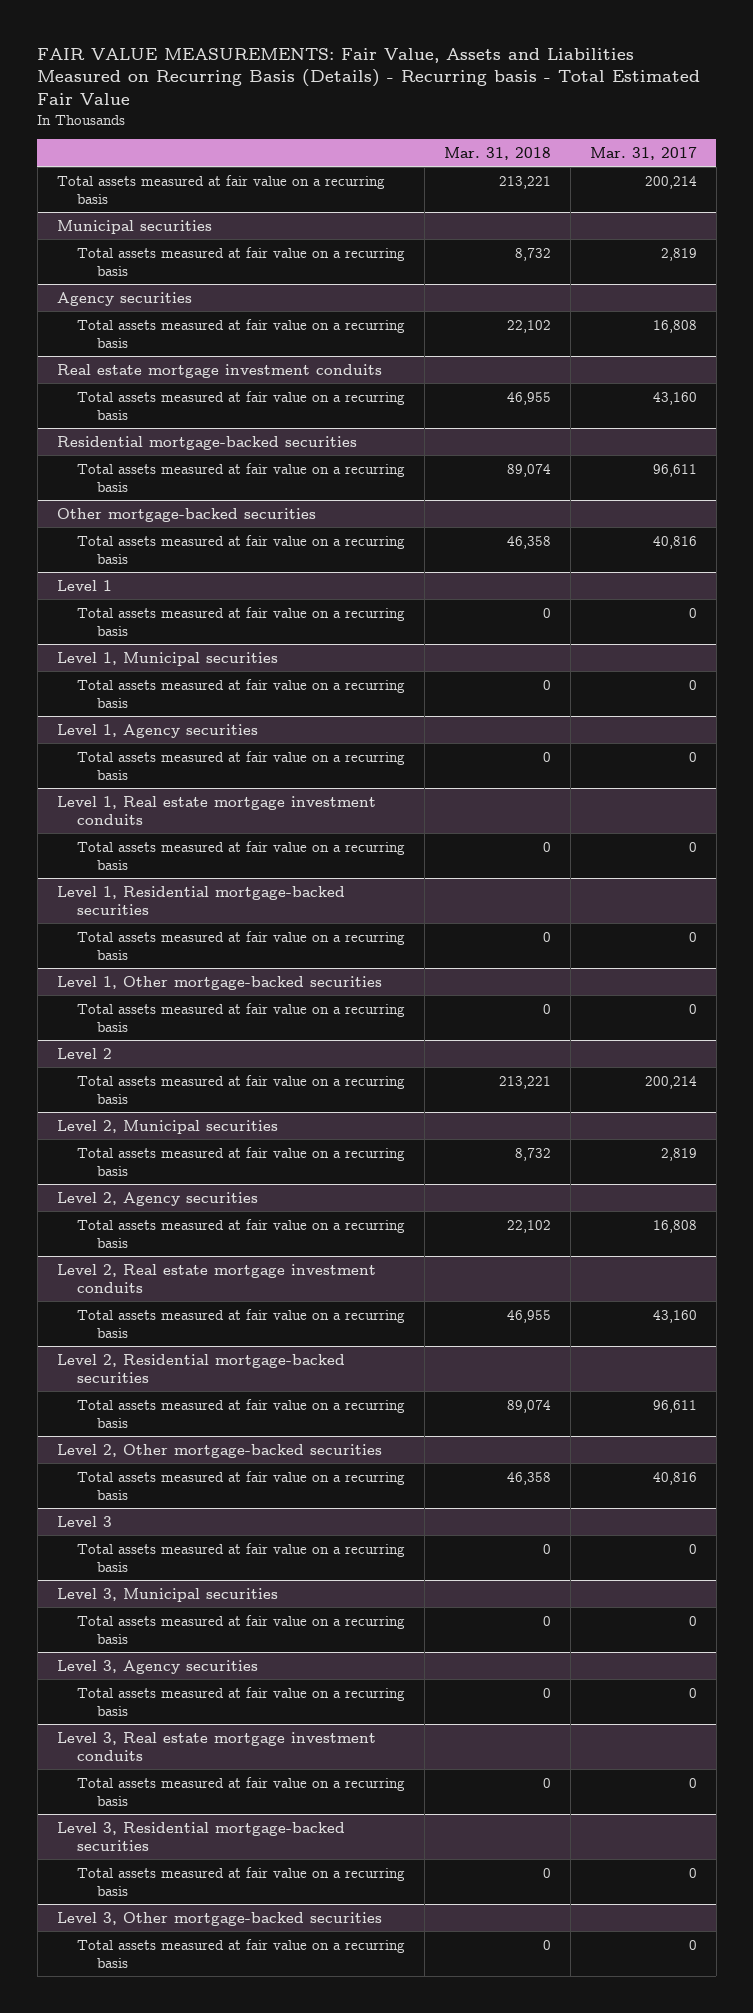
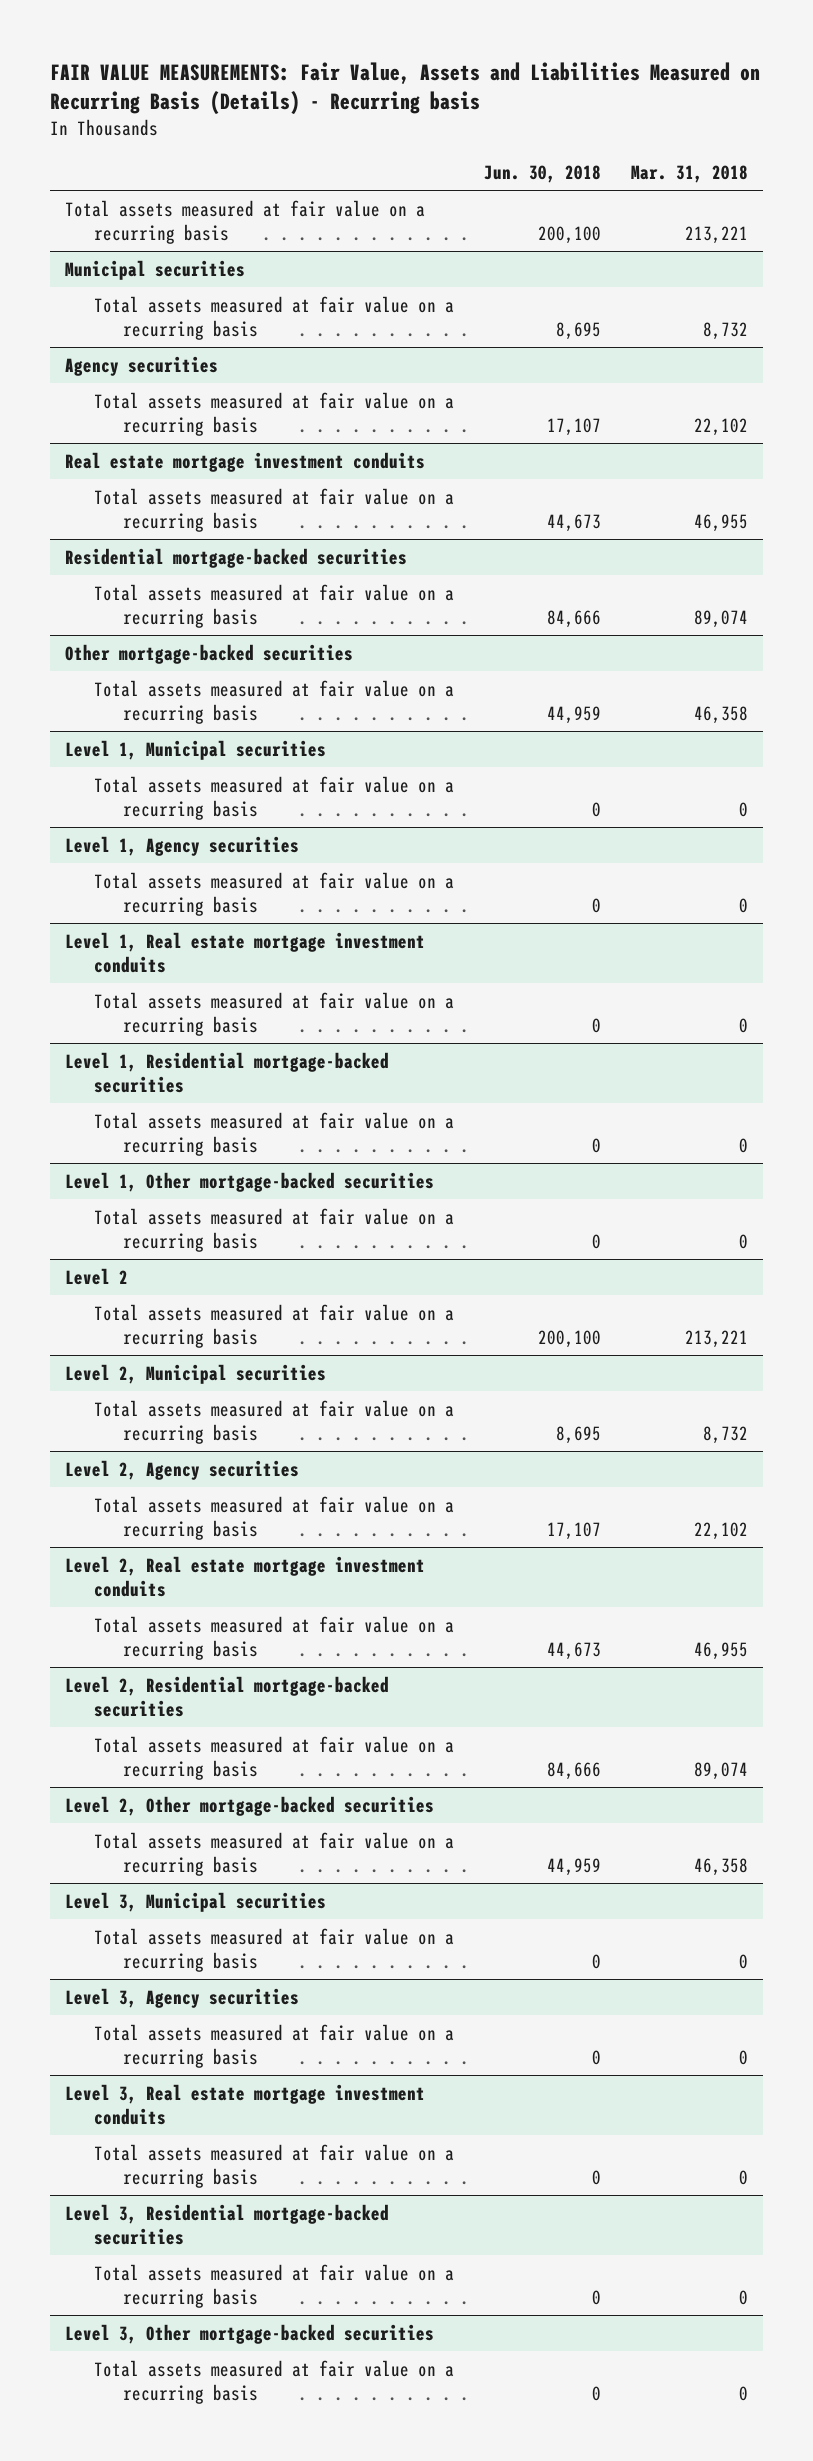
[37,47,701,105] FAIR VALUE MEASUREMENTS: Fair Value, Assets and Liabilities Measured on Recurring Basis (Details) - Recurring basis - Total Estimated Fair Value -> [49,61,760,116] FAIR VALUE MEASUREMENTS: Fair Value, Assets and Liabilities Measured on Recurring Basis (Details) - Recurring basis
[589,146,697,160] Mar. 31, 2017 -> none
none -> [483,164,601,183] Jun. 30, 2018
[56,579,112,591] Level 1 -> none
[76,606,405,636] Total assets measured at fair value on a recurring basis -> none
[56,1515,112,1527] Level 3 -> none
[76,1542,405,1572] Total assets measured at fair value on a recurring basis -> none

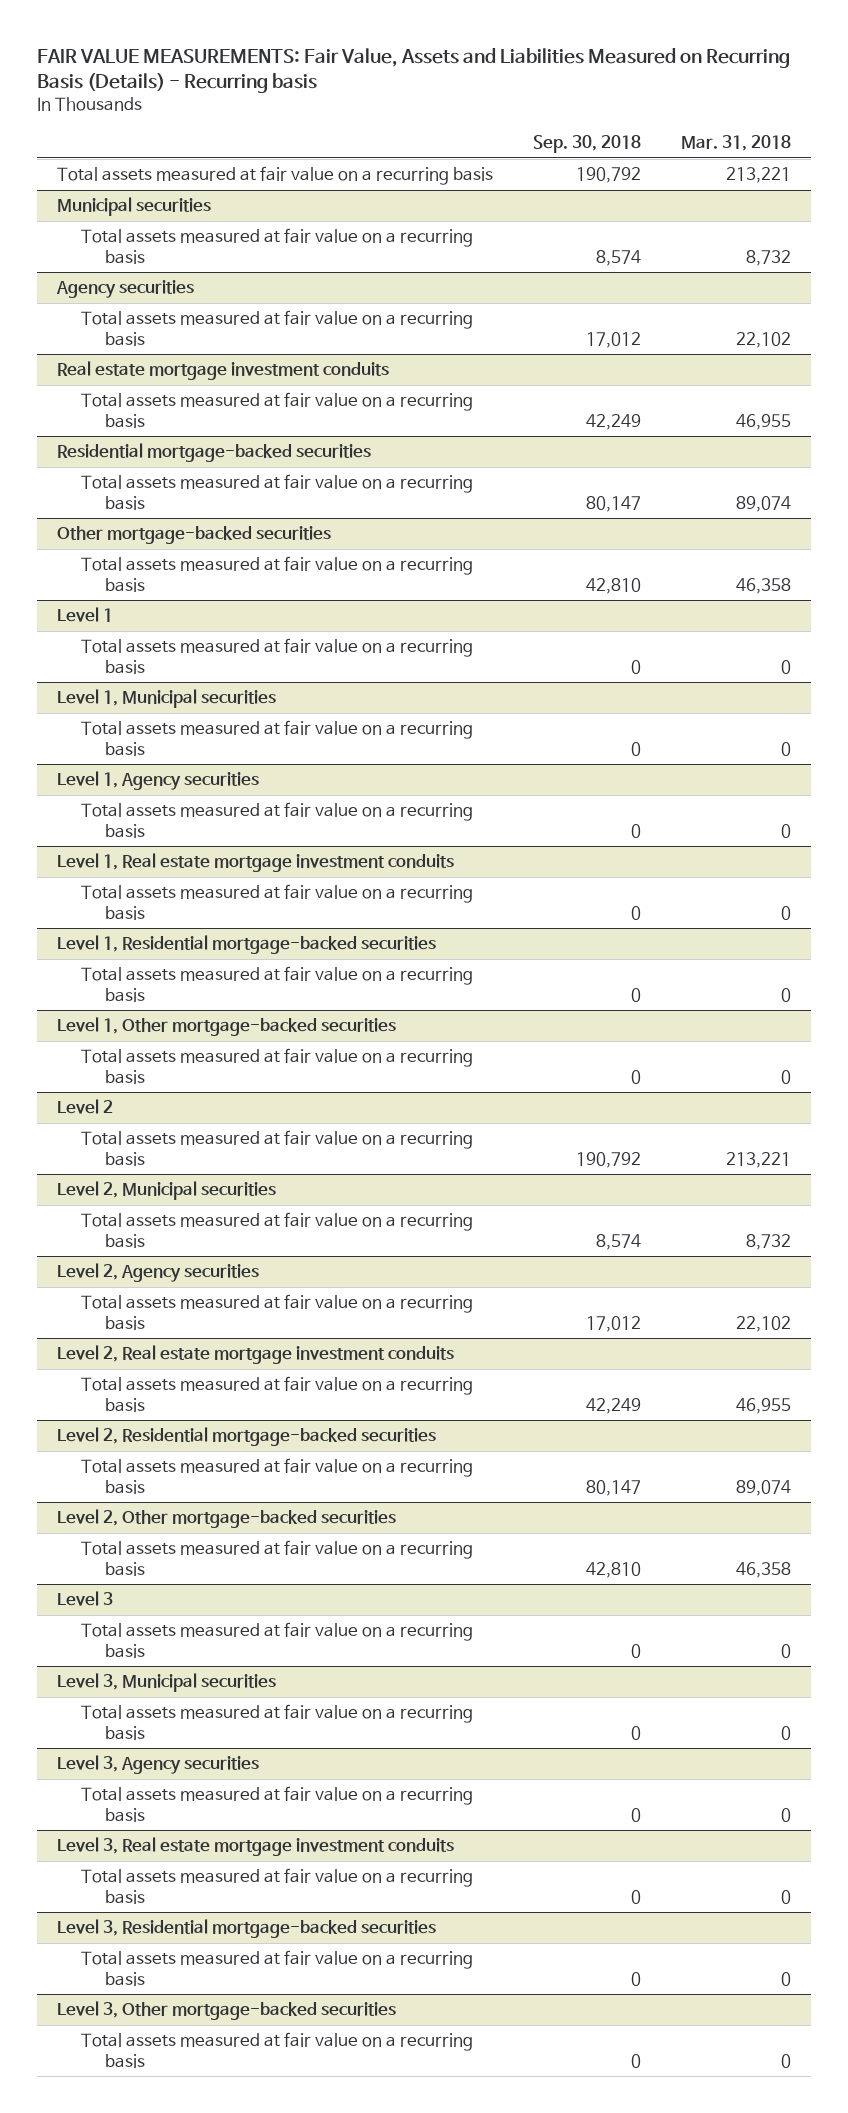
[483,164,601,183] Jun. 30, 2018 -> none
none -> [533,134,642,153] Sep. 30, 2018
none -> [57,607,114,623] Level 1
none -> [81,638,474,674] Total assets measured at fair value on a recurring basis
none -> [57,1591,114,1607] Level 3
none -> [81,1622,474,1658] Total assets measured at fair value on a recurring basis

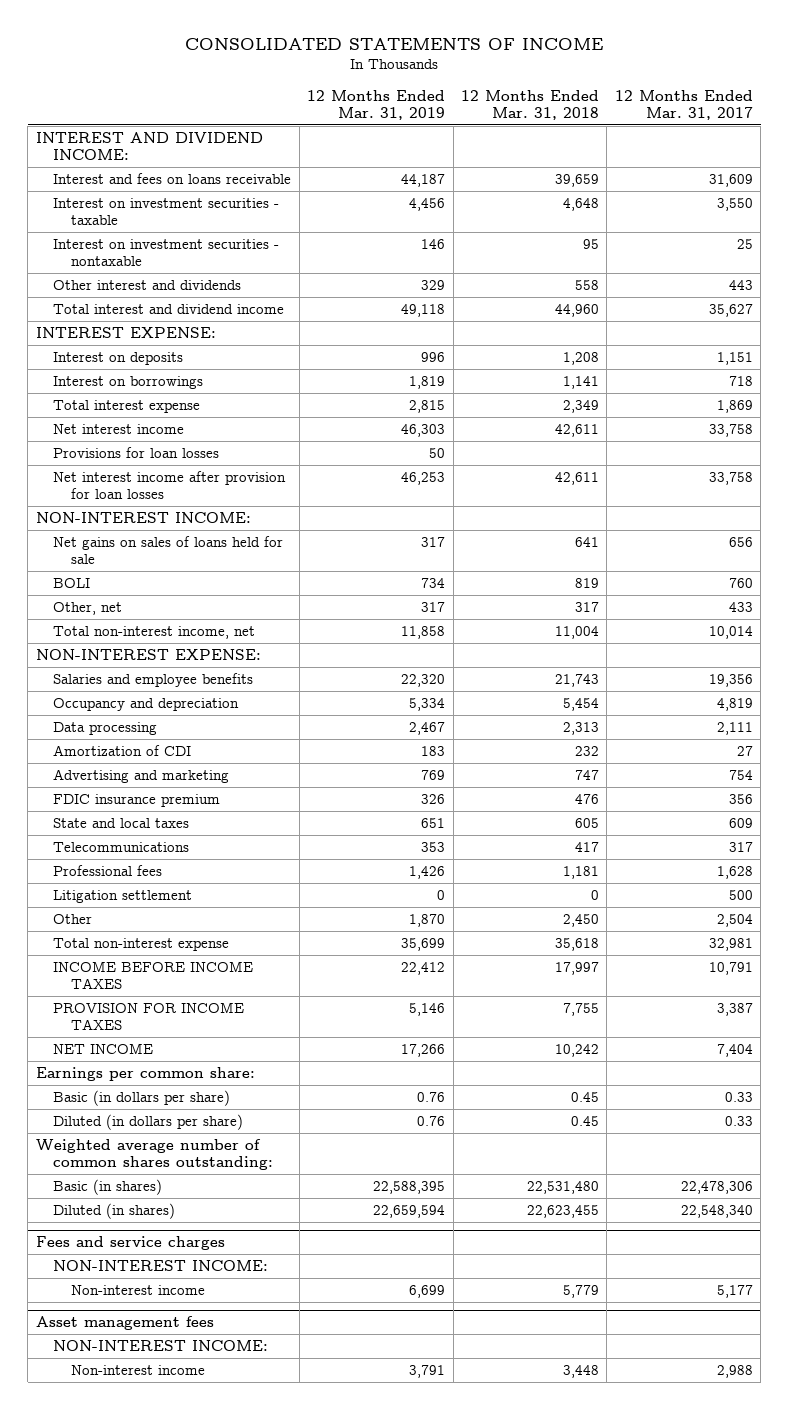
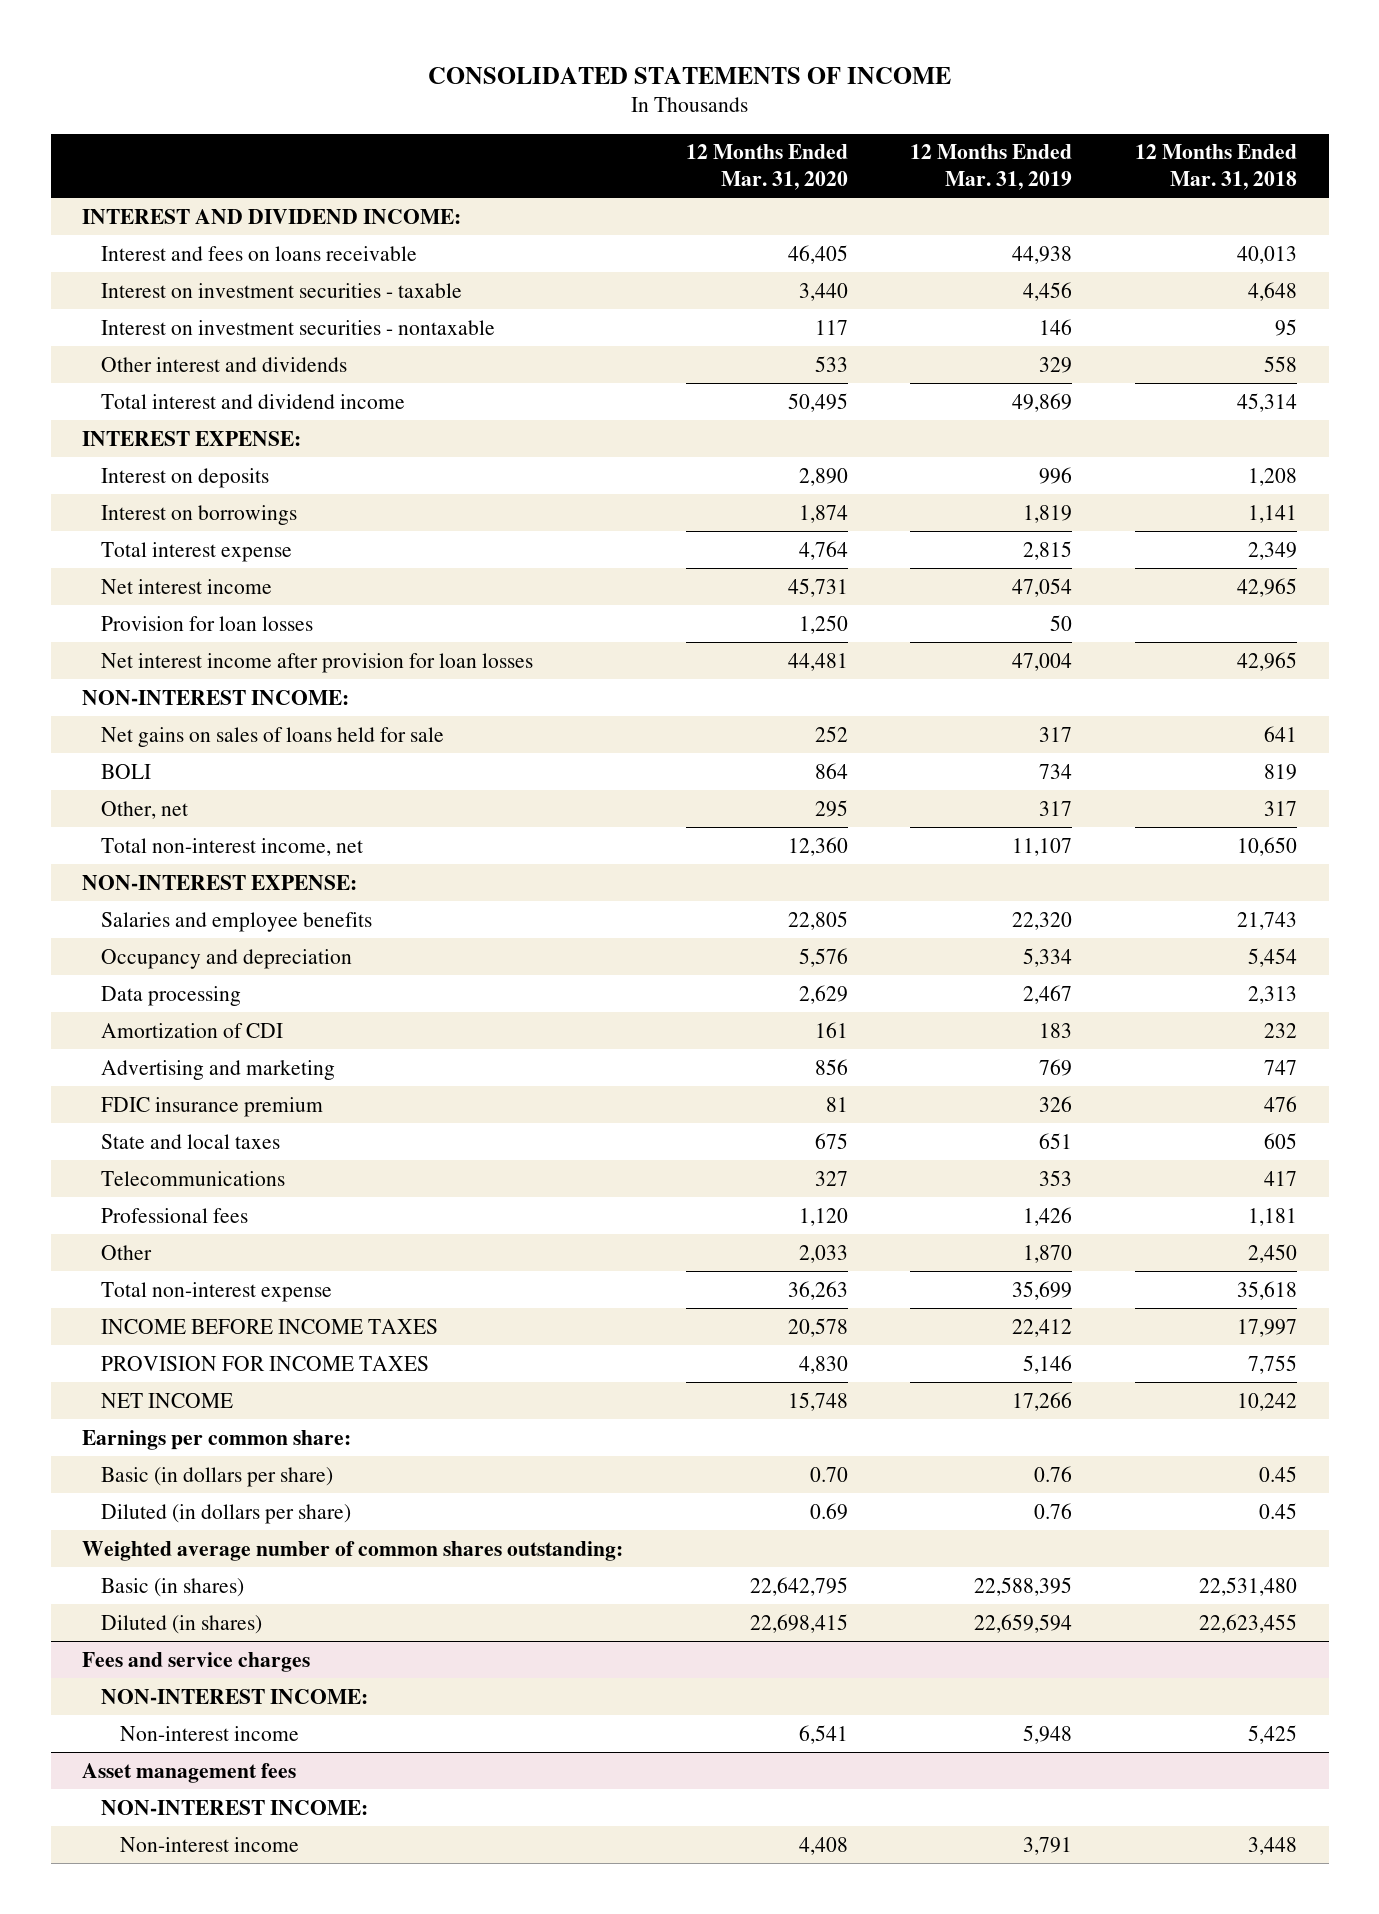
[614,89,753,120] 12 Months Ended Mar. 31, 2017 -> none
none -> [685,144,848,190] 12 Months Ended Mar. 31, 2020
[401,173,446,187] 44,187 -> [1012,245,1073,264] 44,938
[554,173,599,187] 39,659 -> [1237,245,1298,264] 40,013
[401,303,446,317] 49,118 -> [1012,392,1073,412] 49,869
[554,303,599,317] 44,960 -> [1237,392,1298,412] 45,314
[401,423,446,437] 46,303 -> [1012,577,1073,597] 47,054
[554,423,599,437] 42,611 -> [1237,577,1298,597] 42,965
[53,446,220,458] Provisions for loan losses -> [101,615,314,631] Provision for loan losses
[401,471,446,485] 46,253 -> [1012,652,1073,671] 47,004
[554,471,599,485] 42,611 -> [1237,651,1298,671] 42,965
[401,625,446,639] 11,858 -> [1012,837,1073,856] 11,107
[554,625,599,639] 11,004 -> [1237,836,1298,856] 10,650
[53,889,193,903] Litigation settlement -> none
[409,1284,446,1298] 6,699 -> [1023,1724,1073,1744] 5,948
[562,1284,599,1298] 5,779 -> [1248,1724,1298,1744] 5,425

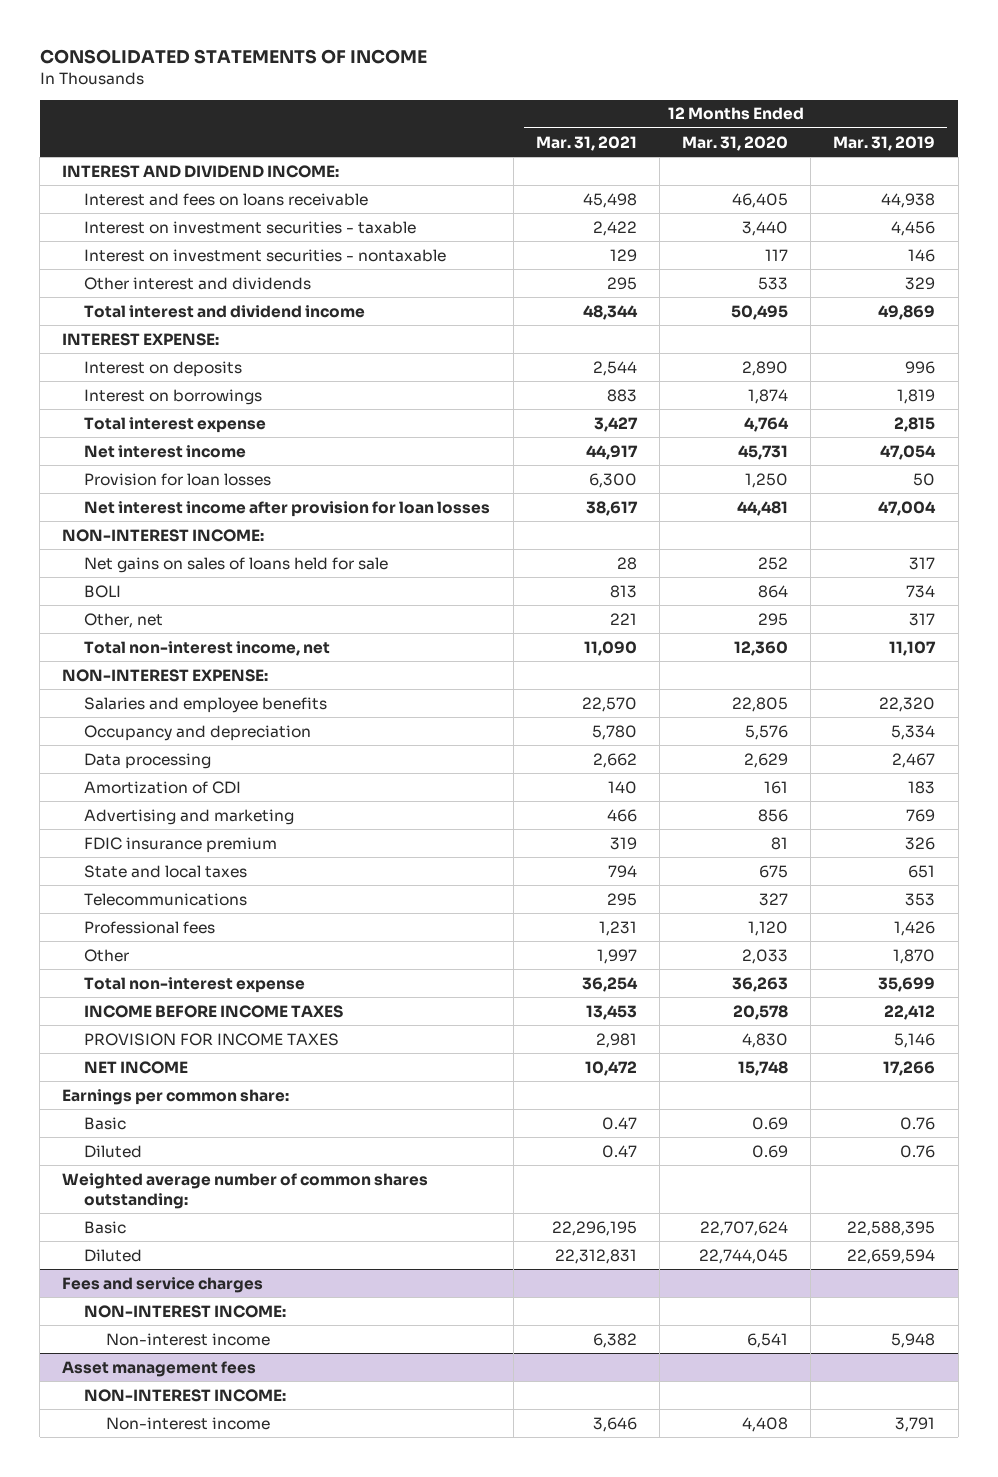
[1135,144,1298,190] 12 Months Ended Mar. 31, 2018 -> none
none -> [535,135,637,151] Mar. 31, 2021
[101,1466,334,1487] Basic (in dollars per share) -> [84,1116,127,1130] Basic
[809,1466,848,1482] 0.70 -> [752,1116,789,1130] 0.69
[101,1503,352,1524] Diluted (in dollars per share) -> [84,1144,143,1158] Diluted
[101,1577,245,1597] Basic (in shares) -> [84,1220,127,1234] Basic
[749,1576,848,1596] 22,642,795 -> [700,1220,789,1236] 22,707,624
[101,1614,263,1634] Diluted (in shares) -> [84,1248,143,1262] Diluted
[749,1613,848,1633] 22,698,415 -> [699,1248,789,1264] 22,744,045

